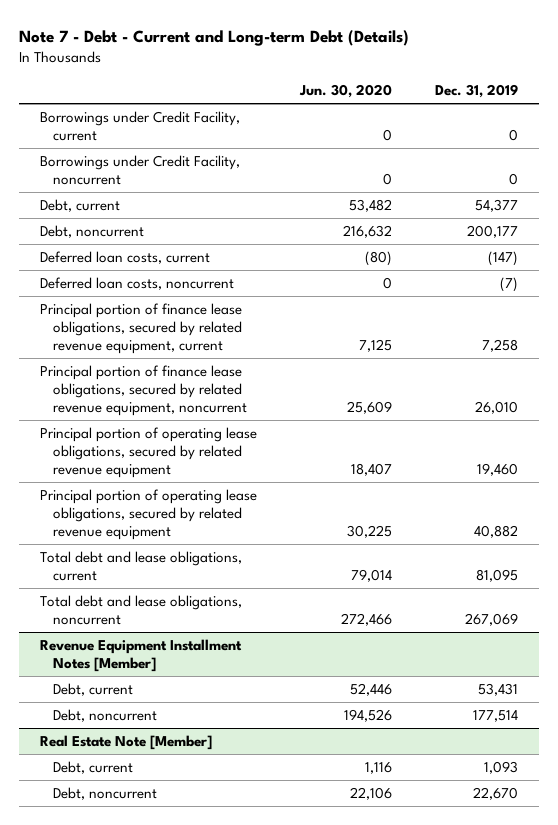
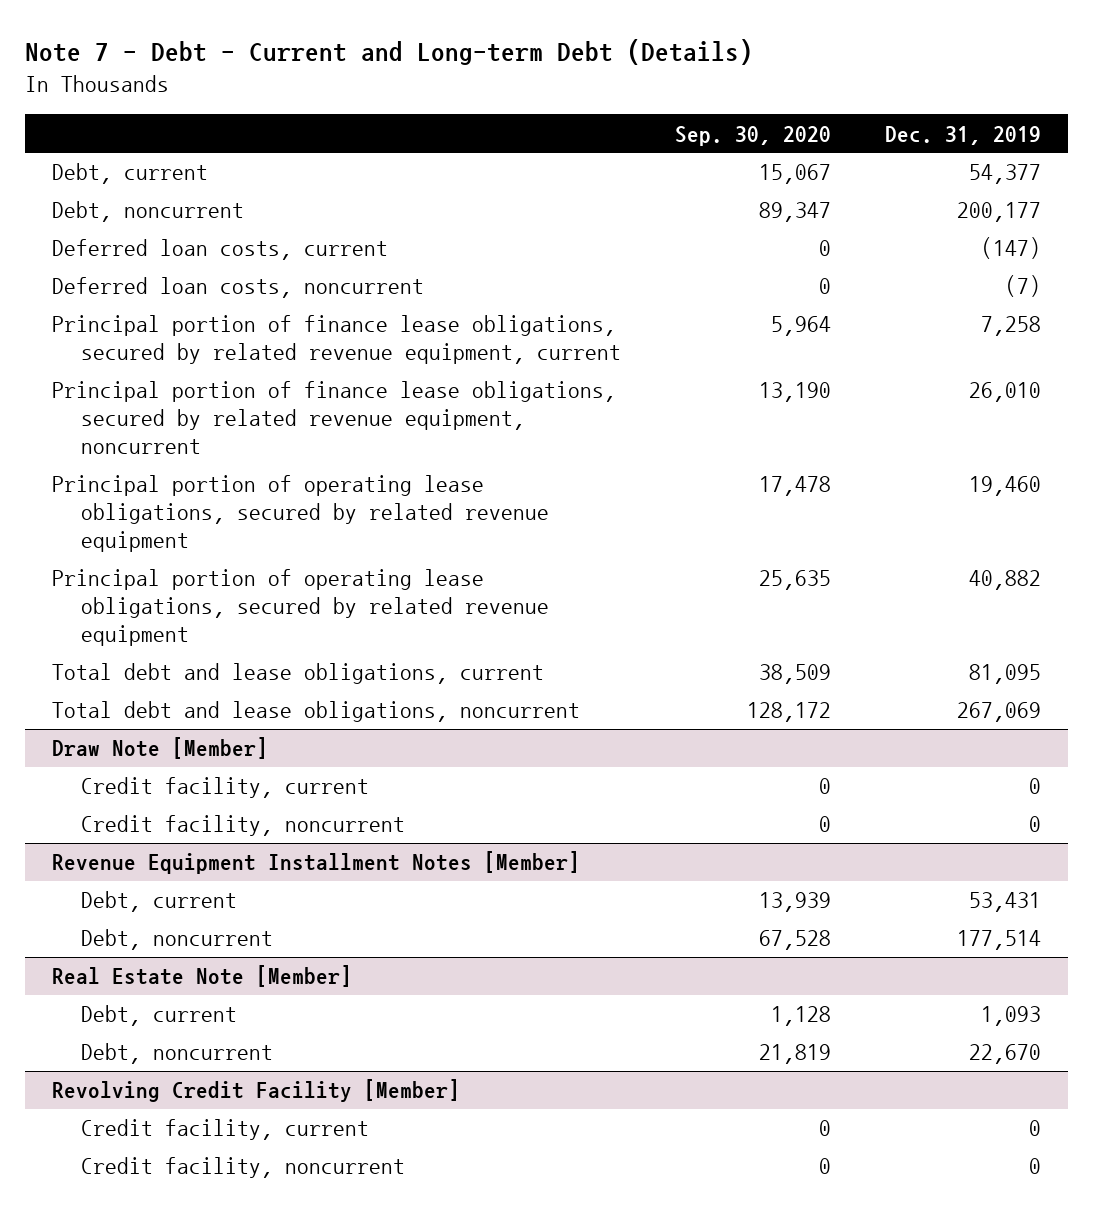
[299,83,393,98] Jun. 30, 2020 -> none
none -> [675,125,832,146] Sep. 30, 2020
[40,110,241,142] Borrowings under Credit Facility, current -> none
[40,154,241,186] Borrowings under Credit Facility, noncurrent -> none
none -> [51,737,268,760] Draw Note [Member]
none -> [81,777,370,799] Credit facility, current
none -> [81,815,406,837] Credit facility, noncurrent
none -> [51,1079,460,1103] Revolving Credit Facility [Member]
none -> [81,1119,370,1141] Credit facility, current
none -> [81,1157,406,1179] Credit facility, noncurrent

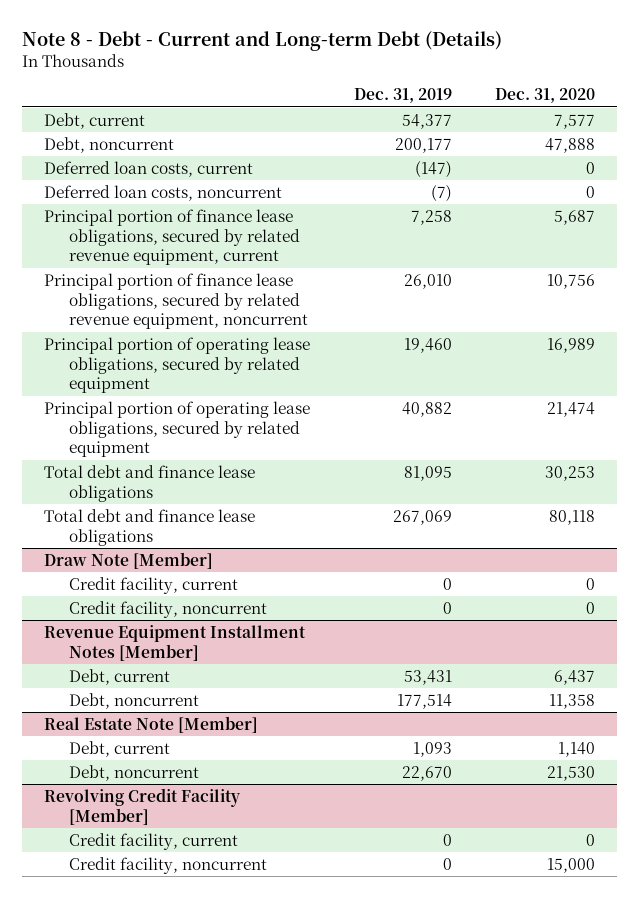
[24,39,753,66] Note 7 - Debt - Current and Long-term Debt (Details) -> [22,31,503,52] Note 8 - Debt - Current and Long-term Debt (Details)
[675,125,832,146] Sep. 30, 2020 -> none
none -> [495,88,596,104] Dec. 31, 2020
[51,475,550,552] Principal portion of operating lease obligations, secured by related revenue equipment -> [43,336,310,394] Principal portion of operating lease obligations, secured by related equipment
[51,569,550,646] Principal portion of operating lease obligations, secured by related revenue equipment -> [43,400,310,458] Principal portion of operating lease obligations, secured by related equipment
[51,663,544,685] Total debt and lease obligations, current -> [43,464,255,502] Total debt and finance lease obligations
[51,701,580,723] Total debt and lease obligations, noncurrent -> [43,508,255,546] Total debt and finance lease obligations

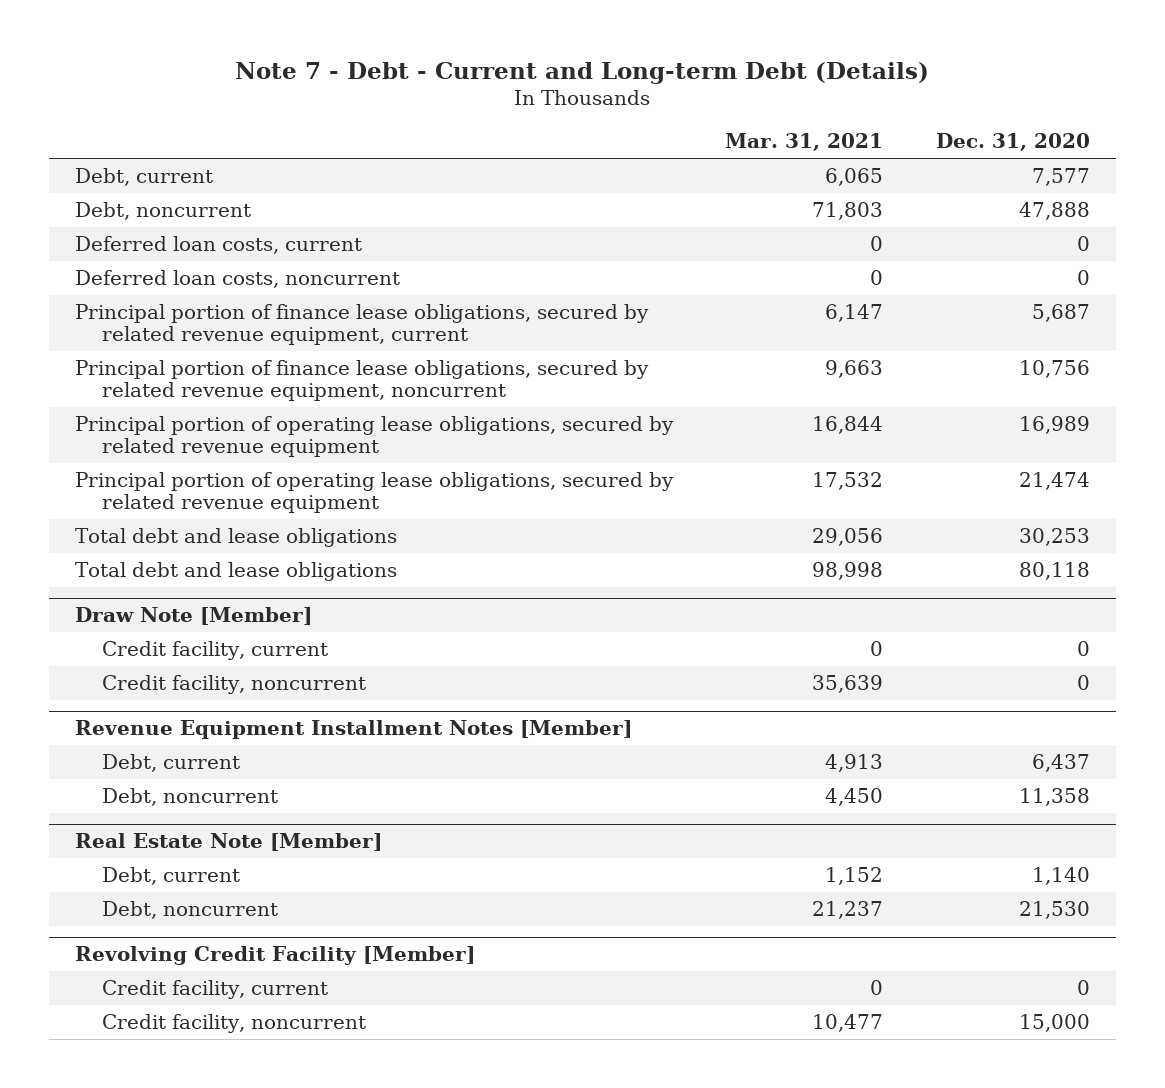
[22,31,503,52] Note 8 - Debt - Current and Long-term Debt (Details) -> [235,61,930,84] Note 7 - Debt - Current and Long-term Debt (Details)
[353,88,452,104] Dec. 31, 2019 -> none
none -> [725,133,884,152] Mar. 31, 2021
[43,336,310,394] Principal portion of operating lease obligations, secured by related equipment -> [75,415,675,458] Principal portion of operating lease obligations, secured by related revenue equipment
[43,400,310,458] Principal portion of operating lease obligations, secured by related equipment -> [75,471,675,514] Principal portion of operating lease obligations, secured by related revenue equipment
[43,464,255,502] Total debt and finance lease obligations -> [75,527,398,547] Total debt and lease obligations
[43,508,255,546] Total debt and finance lease obligations -> [75,561,398,581] Total debt and lease obligations

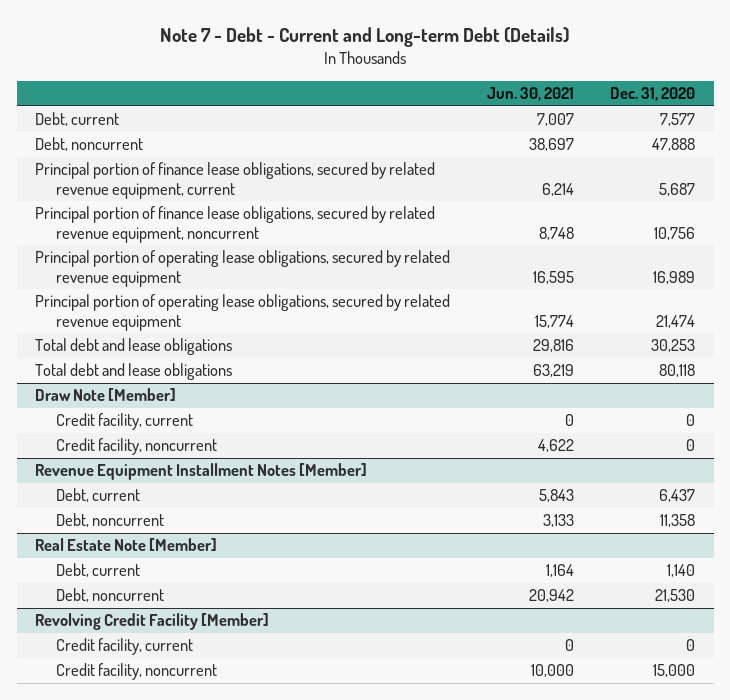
[725,133,884,152] Mar. 31, 2021 -> none
none -> [486,87,574,102] Jun. 30, 2021
[75,235,363,254] Deferred loan costs, current -> none
[75,269,401,288] Deferred loan costs, noncurrent -> none

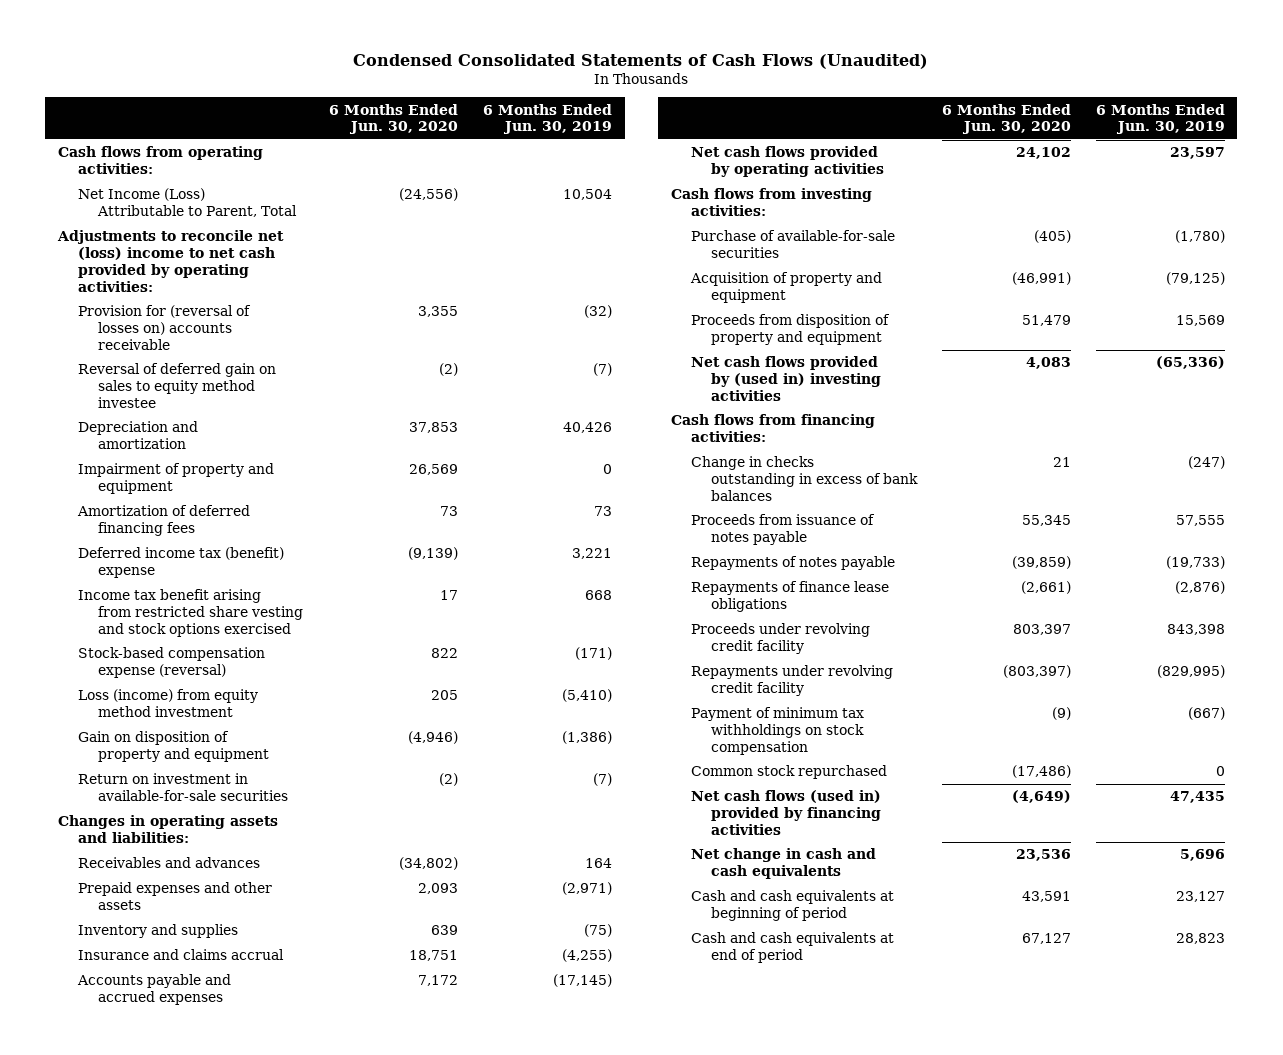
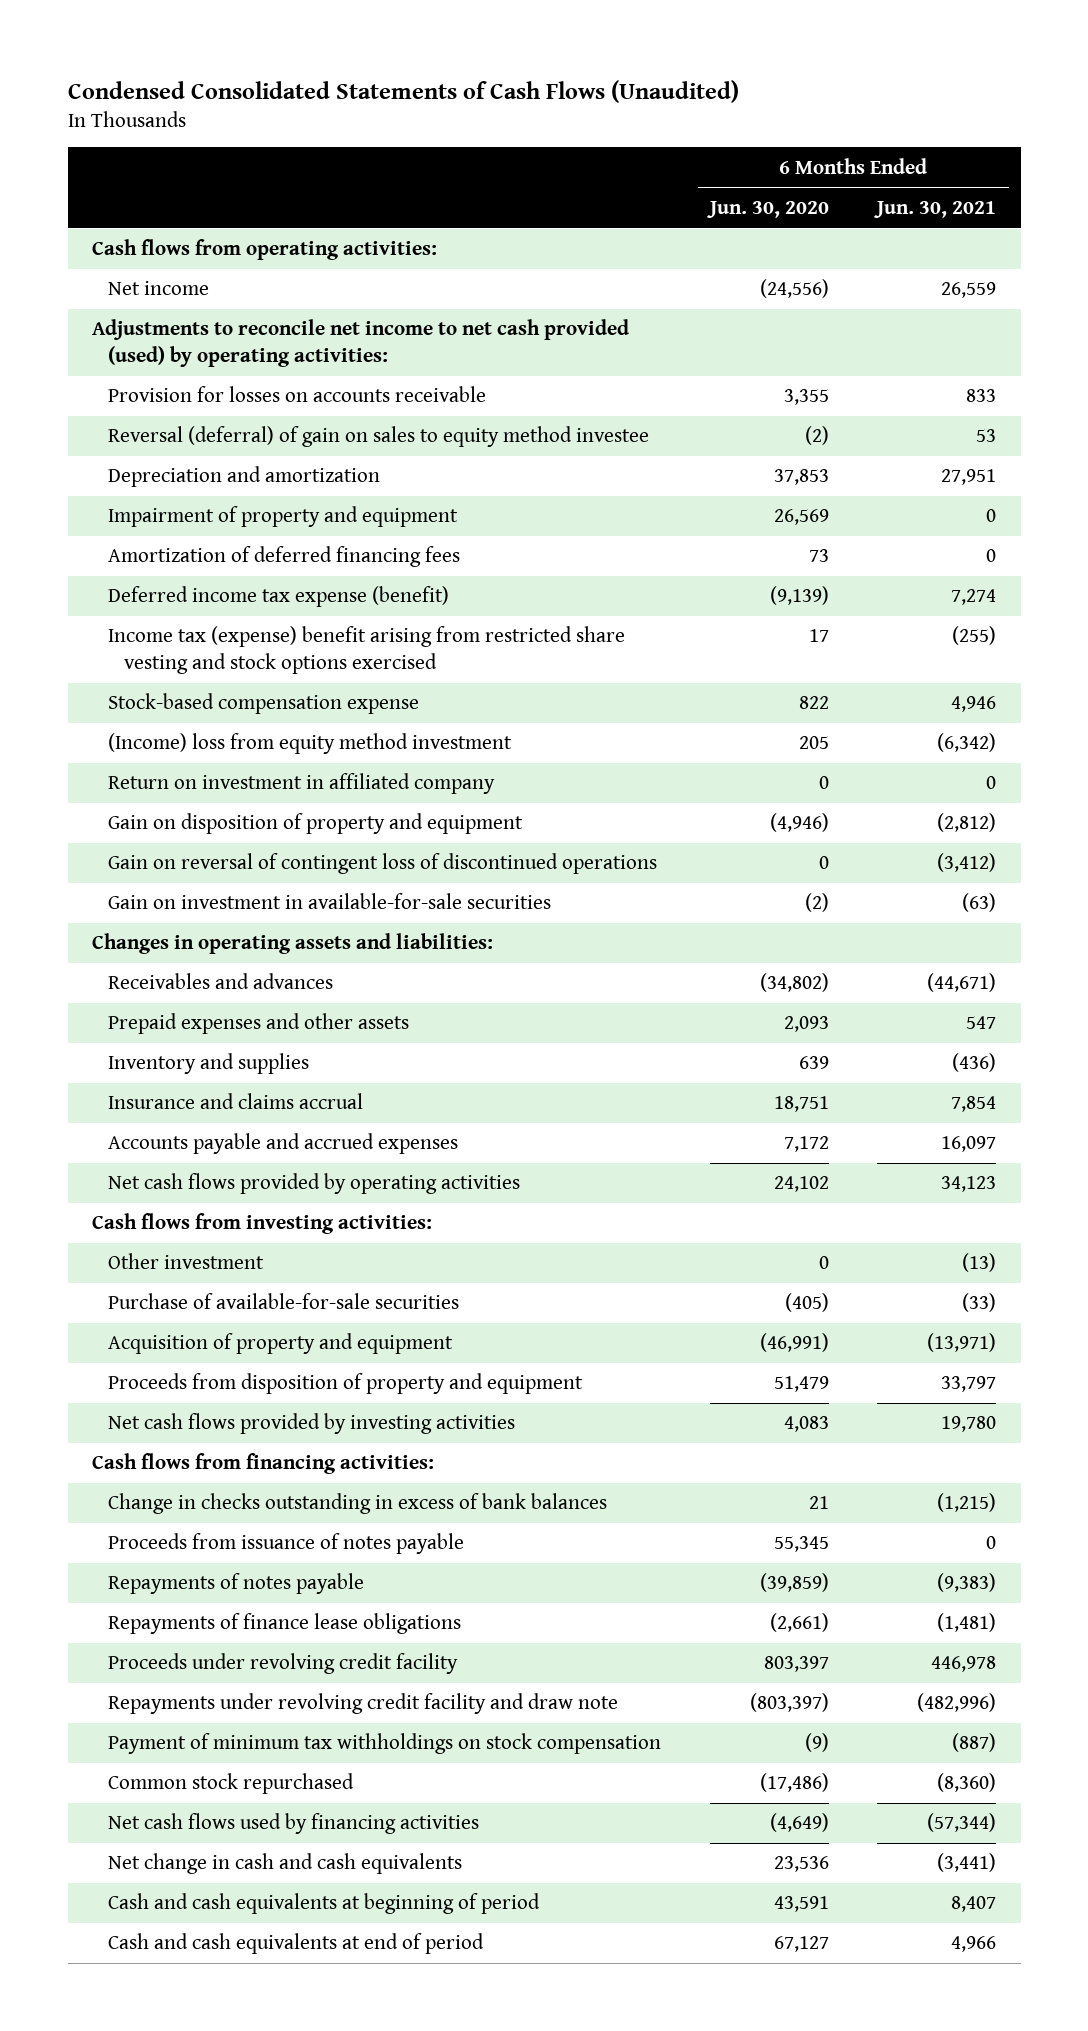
[483,103,613,135] 6 Months Ended Jun. 30, 2019 -> none
none -> [874,200,997,218] Jun. 30, 2021
[77,188,297,218] Net Income (Loss) Attributable to Parent, Total -> [108,281,210,296] Net income
[56,230,284,292] Adjustments to reconcile net (loss) income to net cash provided by operating activities: -> [91,319,629,367] Adjustments to reconcile net income to net cash provided (used) by operating activities:
[77,305,251,350] Provision for (reversal of losses on) accounts receivable -> [108,386,487,403] Provision for losses on accounts receivable
[77,363,276,408] Reversal of deferred gain on sales to equity method investee -> [108,426,650,448] Reversal (deferral) of gain on sales to equity method investee
[77,547,284,579] Deferred income tax (benefit) expense -> [108,586,450,608] Deferred income tax expense (benefit)
[77,589,303,637] Income tax benefit arising from restricted share vesting and stock options exercised -> [108,626,626,674] Income tax (expense) benefit arising from restricted share vesting and stock options exercised
[77,647,265,679] Stock-based compensation expense (reversal) -> [108,693,420,715] Stock-based compensation expense
[77,689,258,718] Loss (income) from equity method investment -> [108,733,513,755] (Income) loss from equity method investment
none -> [108,773,496,795] Return on investment in affiliated company
none -> [108,853,658,875] Gain on reversal of contingent loss of discontinued operations
[77,773,288,802] Return on investment in available-for-sale securities -> [108,893,552,910] Gain on investment in available-for-sale securities
none -> [108,1253,265,1270] Other investment
[690,356,881,401] Net cash flows provided by (used in) investing activities -> [108,1413,516,1435] Net cash flows provided by investing activities
[690,665,893,697] Repayments under revolving credit facility -> [108,1693,619,1715] Repayments under revolving credit facility and draw note
[690,790,881,835] Net cash flows (used in) provided by financing activities -> [108,1813,480,1835] Net cash flows used by financing activities

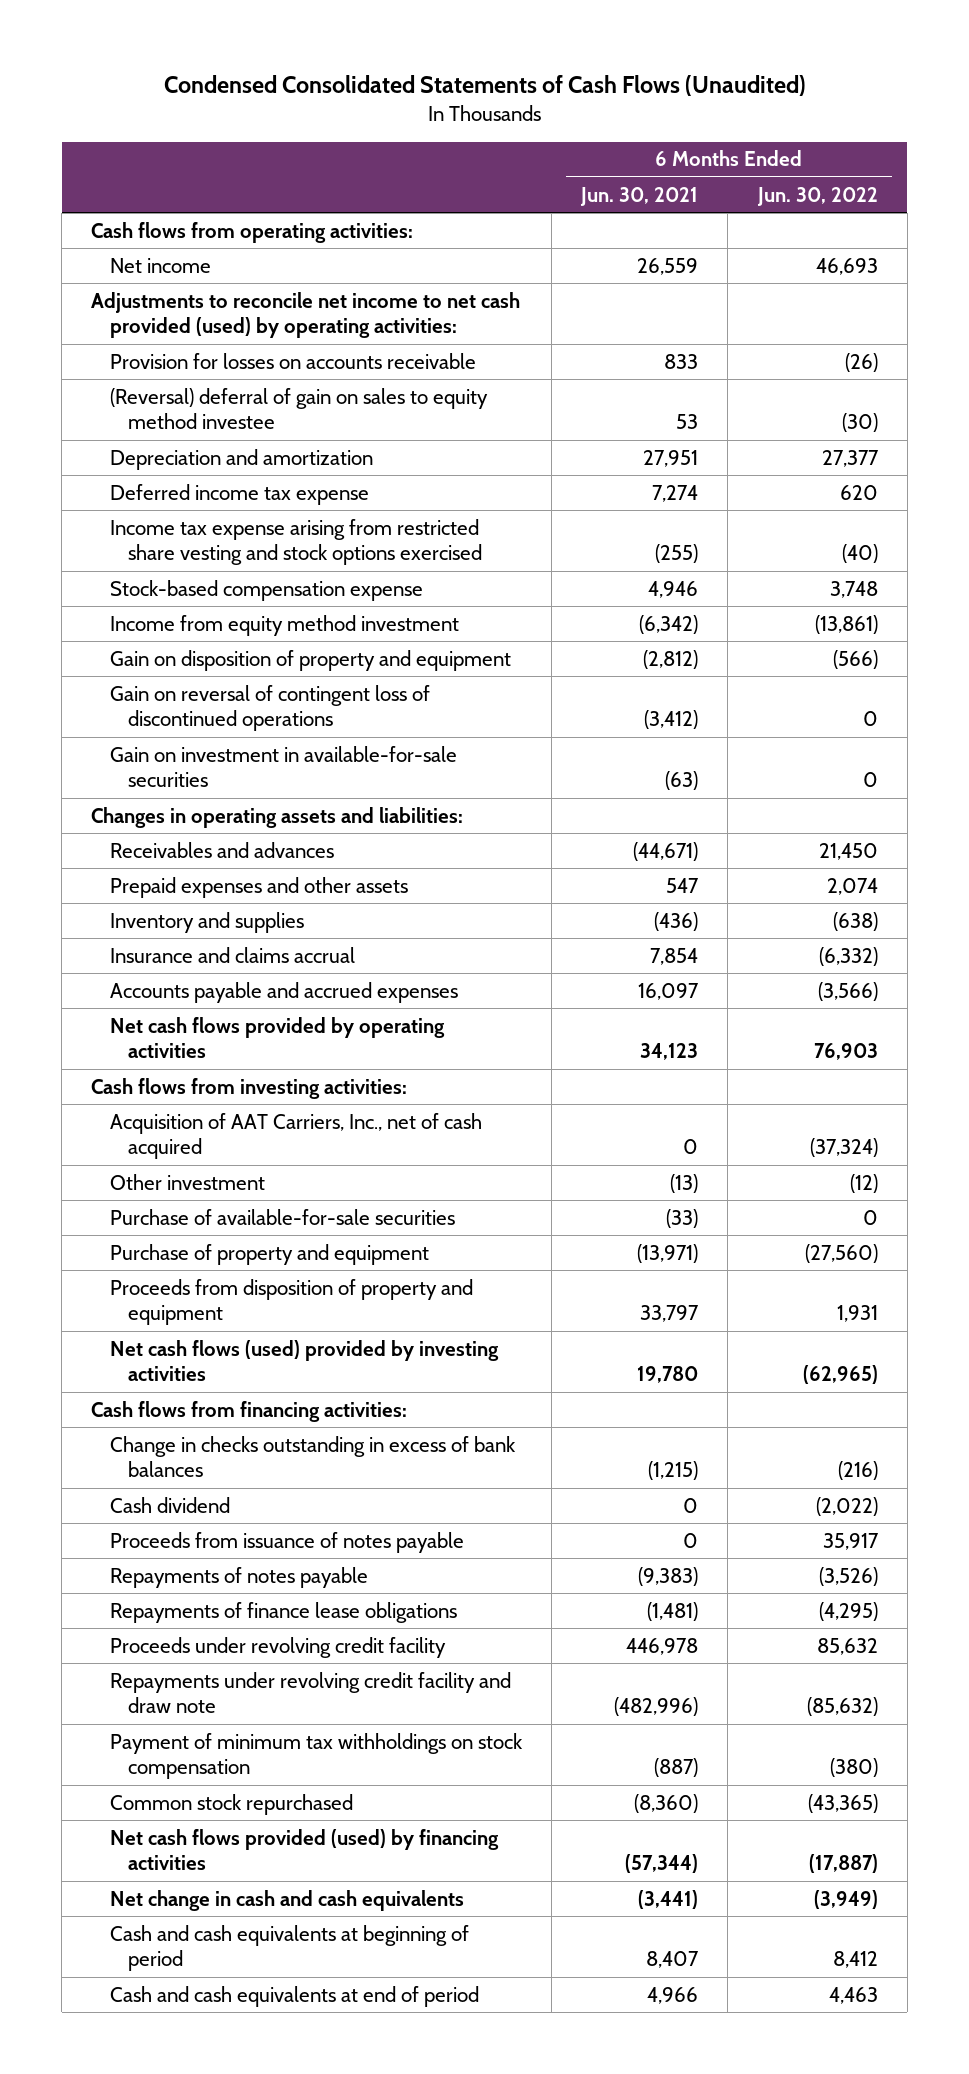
[706,200,829,218] Jun. 30, 2020 -> none
none -> [756,186,878,206] Jun. 30, 2022
[108,426,650,448] Reversal (deferral) of gain on sales to equity method investee -> [109,387,488,430] (Reversal) deferral of gain on sales to equity method investee
[108,506,459,528] Impairment of property and equipment -> none
[108,546,461,568] Amortization of deferred financing fees -> none
[108,586,450,608] Deferred income tax expense (benefit) -> [109,483,369,505] Deferred income tax expense
[108,626,626,674] Income tax (expense) benefit arising from restricted share vesting and stock options exercised -> [109,518,483,566] Income tax expense arising from restricted share vesting and stock options exercised
[108,773,496,795] Return on investment in affiliated company -> none
[108,733,513,755] (Income) loss from equity method investment -> [109,614,459,636] Income from equity method investment
none -> [109,1112,482,1160] Acquisition of AAT Carriers, Inc., net of cash acquired
[108,1333,454,1355] Acquisition of property and equipment -> [109,1243,429,1265] Purchase of property and equipment
[108,1413,516,1435] Net cash flows provided by investing activities -> [109,1339,499,1382] Net cash flows (used) provided by investing activities
none -> [109,1496,230,1513] Cash dividend
[108,1813,480,1835] Net cash flows used by financing activities -> [109,1828,499,1871] Net cash flows provided (used) by financing activities

